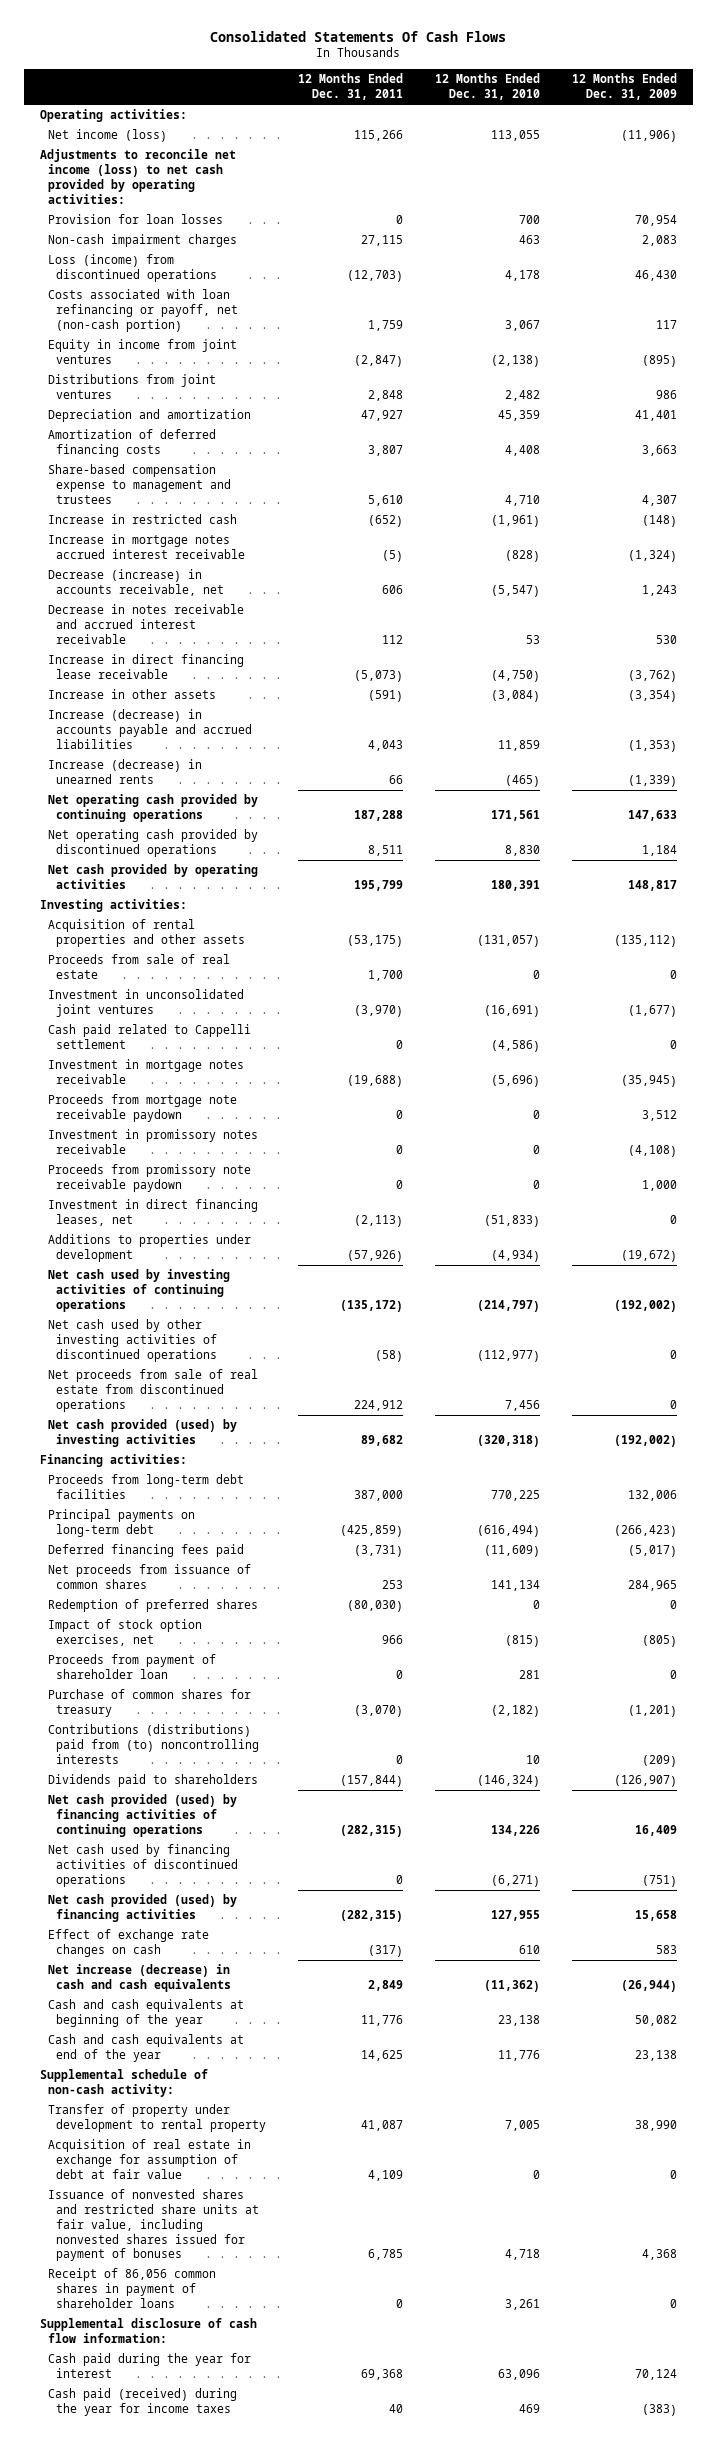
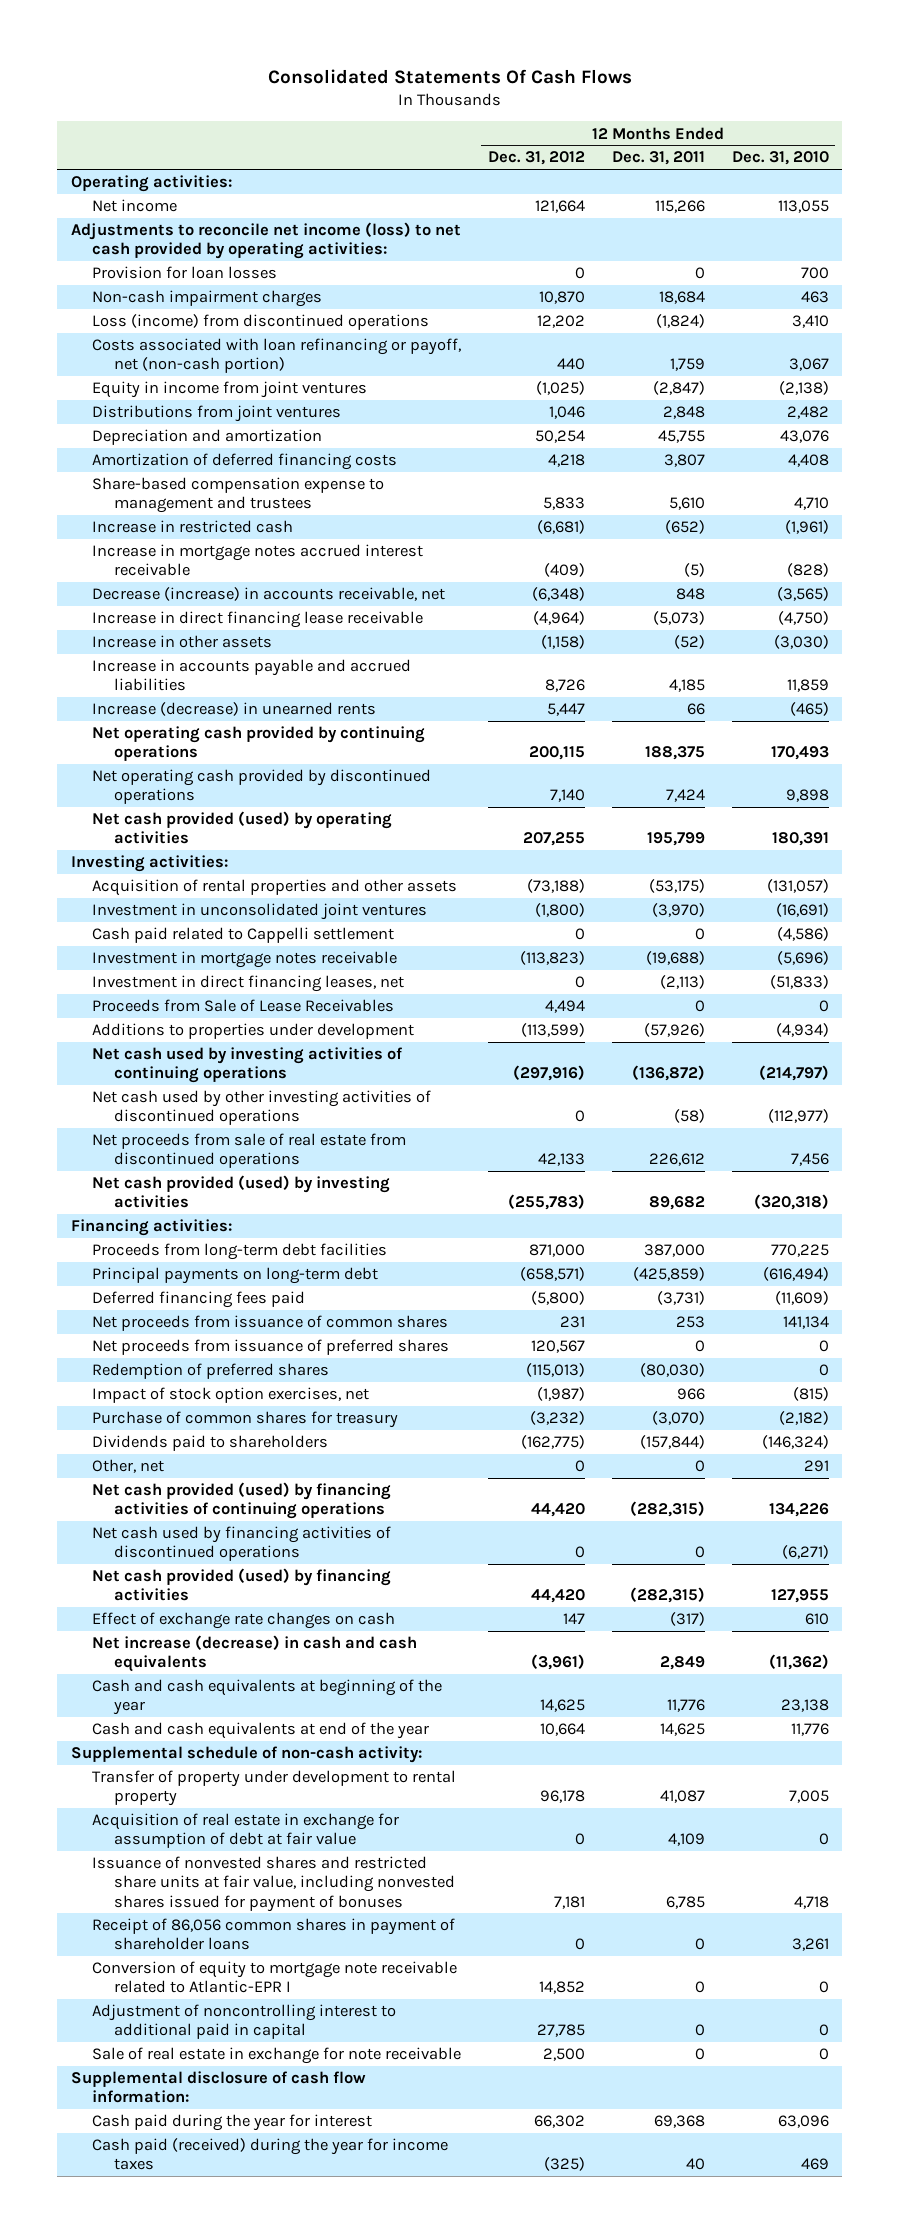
[571,73,677,101] 12 Months Ended Dec. 31, 2009 -> none
none -> [488,151,586,166] Dec. 31, 2012
[47,129,167,143] Net income (loss) -> [92,199,178,213] Net income
[361,235,404,247] 27,115 -> [658,291,705,305] 18,684
[347,270,404,283] (12,703) -> [655,314,705,329] (1,824)
[504,270,540,282] 4,178 -> [791,315,829,329] 3,410
[361,410,404,422] 47,927 -> [657,430,705,444] 45,755
[497,410,540,422] 45,359 -> [779,430,829,444] 43,076
[47,604,244,644] Decrease in notes receivable and accrued interest receivable -> none
[382,585,404,595] 606 -> [675,588,705,601] 848
[490,585,540,598] (5,547) -> [776,587,829,602] (3,565)
[368,690,404,703] (591) -> [673,635,705,650] (52)
[490,690,540,703] (3,084) -> [773,635,829,650] (3,030)
[47,709,253,749] Increase (decrease) in accounts payable and accrued liabilities -> [92,659,412,692] Increase in accounts payable and accrued liabilities
[368,739,404,751] 4,043 -> [668,679,705,693] 4,185
[354,810,404,822] 187,288 -> [644,746,705,761] 188,375
[490,810,540,822] 171,561 -> [770,746,829,761] 170,493
[368,845,404,857] 8,511 -> [665,789,705,803] 7,424
[504,845,540,857] 8,830 -> [785,789,829,803] 9,898
[47,864,258,890] Net cash provided by operating activities -> [92,811,393,845] Net cash provided (used) by operating activities
[47,954,230,980] Proceeds from sale of real estate -> none
[47,1094,237,1123] Proceeds from mortgage note receivable paydown -> none
[47,1129,258,1155] Investment in promissory notes receivable -> none
[47,1164,251,1193] Proceeds from promissory note receivable paydown -> none
none -> [92,999,395,1013] Proceeds from Sale of Lease Receivables
[340,1299,404,1312] (135,172) -> [631,1065,705,1082] (136,872)
[354,1399,404,1411] 224,912 -> [648,1153,705,1167] 226,612
none -> [92,1339,450,1356] Net proceeds from issuance of preferred shares
[47,1654,216,1680] Proceeds from payment of shareholder loan -> none
[47,1724,260,1764] Contributions (distributions) paid from (to) noncontrolling interests -> none
none -> [92,1459,165,1474] Other, net
none -> [92,1961,458,1994] Conversion of equity to mortgage note receivable related to Atlantic-EPR I
none -> [92,2004,397,2040] Adjustment of noncontrolling interest to additional paid in capital
none -> [92,2047,462,2065] Sale of real estate in exchange for note receivable

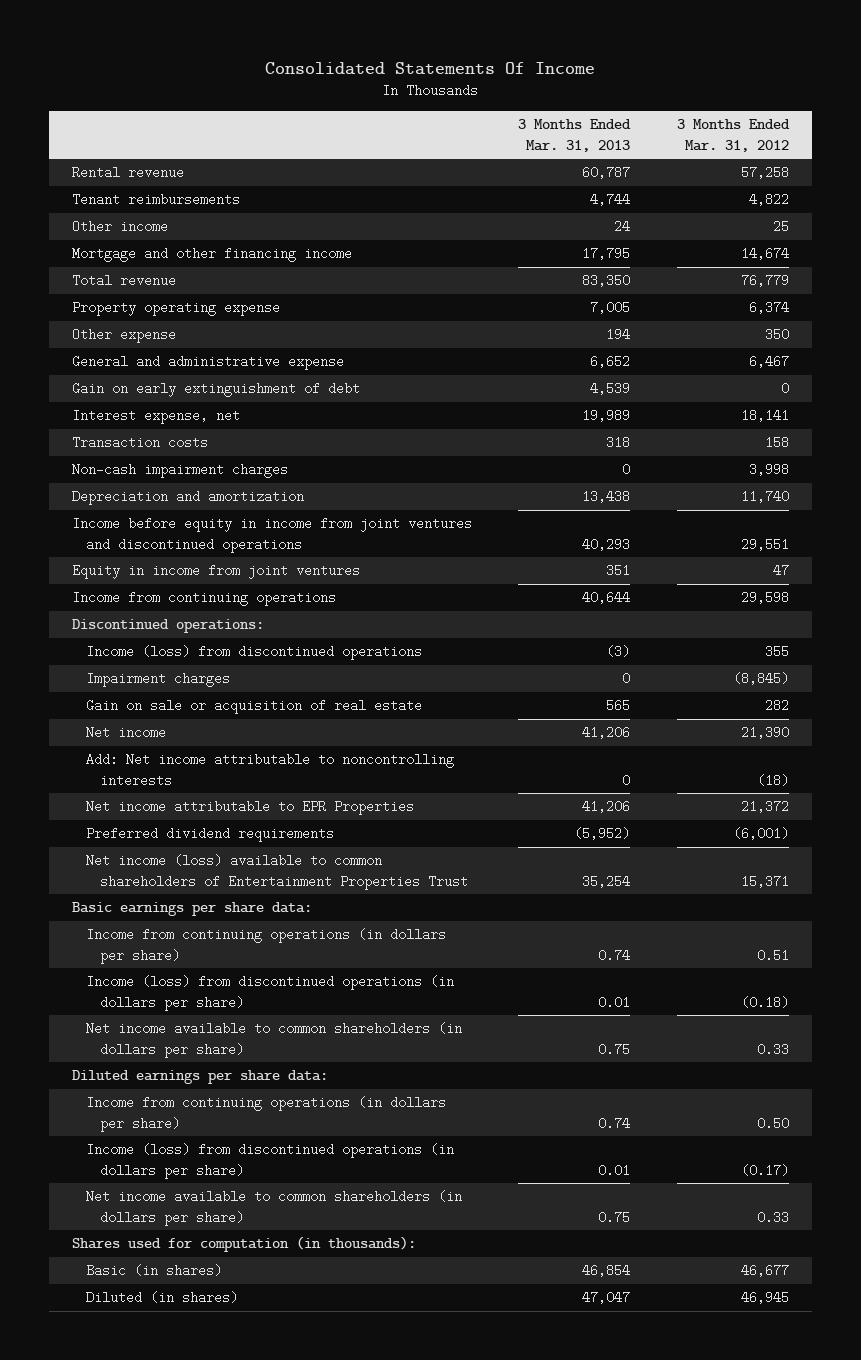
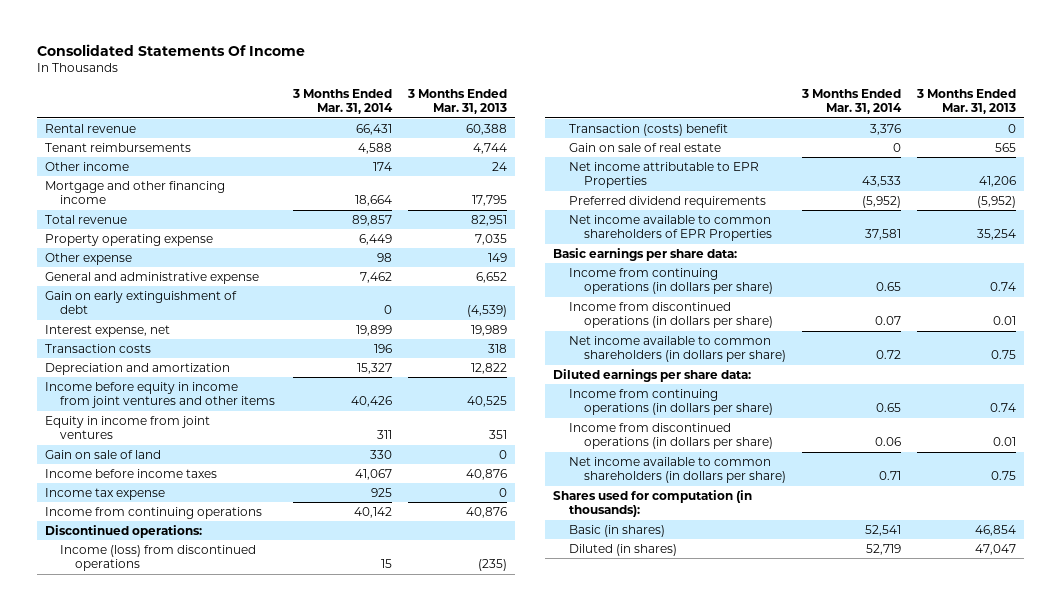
[676,119,790,152] 3 Months Ended Mar. 31, 2012 -> none
none -> [292,88,394,115] 3 Months Ended Mar. 31, 2014
[582,166,631,180] 60,787 -> [466,123,508,135] 60,388
[582,274,631,288] 83,350 -> [471,214,508,226] 82,951
[590,301,631,315] 7,005 -> [475,233,508,245] 7,035
[606,328,631,342] 194 -> [488,252,508,262] 149
[590,382,631,396] 4,539 -> [467,305,508,318] (4,539)
[72,463,289,479] Non-cash impairment charges -> none
[582,490,631,504] 13,438 -> [471,362,508,374] 12,822
[72,517,473,553] Income before equity in income from joint ventures and discontinued operations -> [44,381,276,409] Income before equity in income from joint ventures and other items
[582,537,631,551] 40,293 -> [467,396,508,408] 40,525
none -> [44,449,161,459] Gain on sale of land
none -> [44,468,217,478] Income before income taxes
none -> [44,487,165,500] Income tax expense
[582,591,631,605] 40,644 -> [466,506,508,518] 40,876
[86,672,231,688] Impairment charges -> none
[86,726,167,740] Net income -> none
[86,753,455,787] Add: Net income attributable to noncontrolling interests -> none
[606,645,631,659] (3) -> [478,559,508,572] (235)
none -> [568,123,728,136] Transaction (costs) benefit
[86,699,423,715] Gain on sale or acquisition of real estate -> [568,142,721,152] Gain on sale of real estate
[86,854,469,890] Net income (loss) available to common shareholders of Entertainment Properties Trust -> [568,214,772,242] Net income available to common shareholders of EPR Properties
[86,975,455,1011] Income (loss) from discontinued operations (in dollars per share) -> [568,301,773,329] Income from discontinued operations (in dollars per share)
[86,1143,455,1179] Income (loss) from discontinued operations (in dollars per share) -> [568,422,773,450] Income from discontinued operations (in dollars per share)

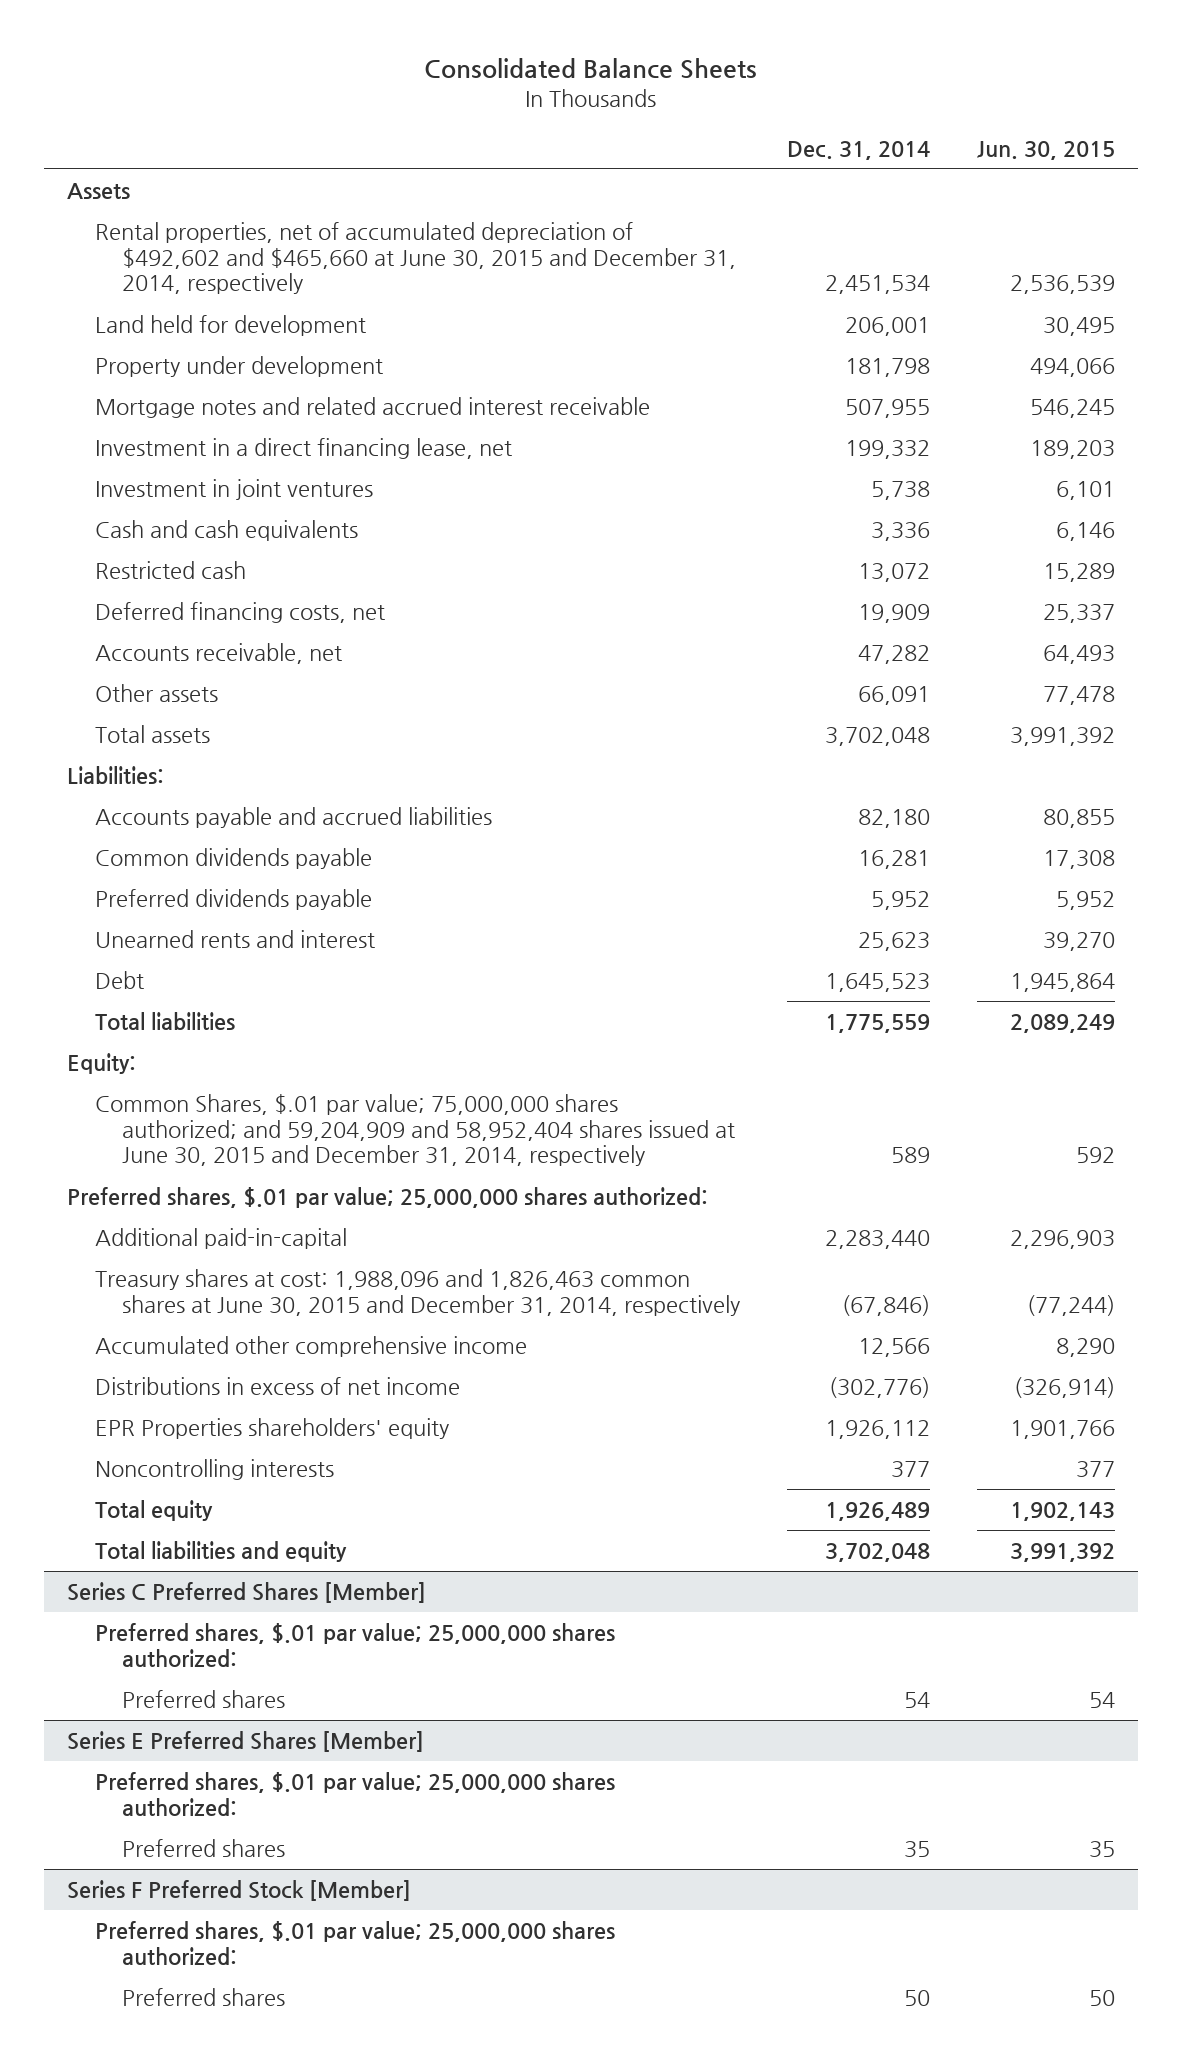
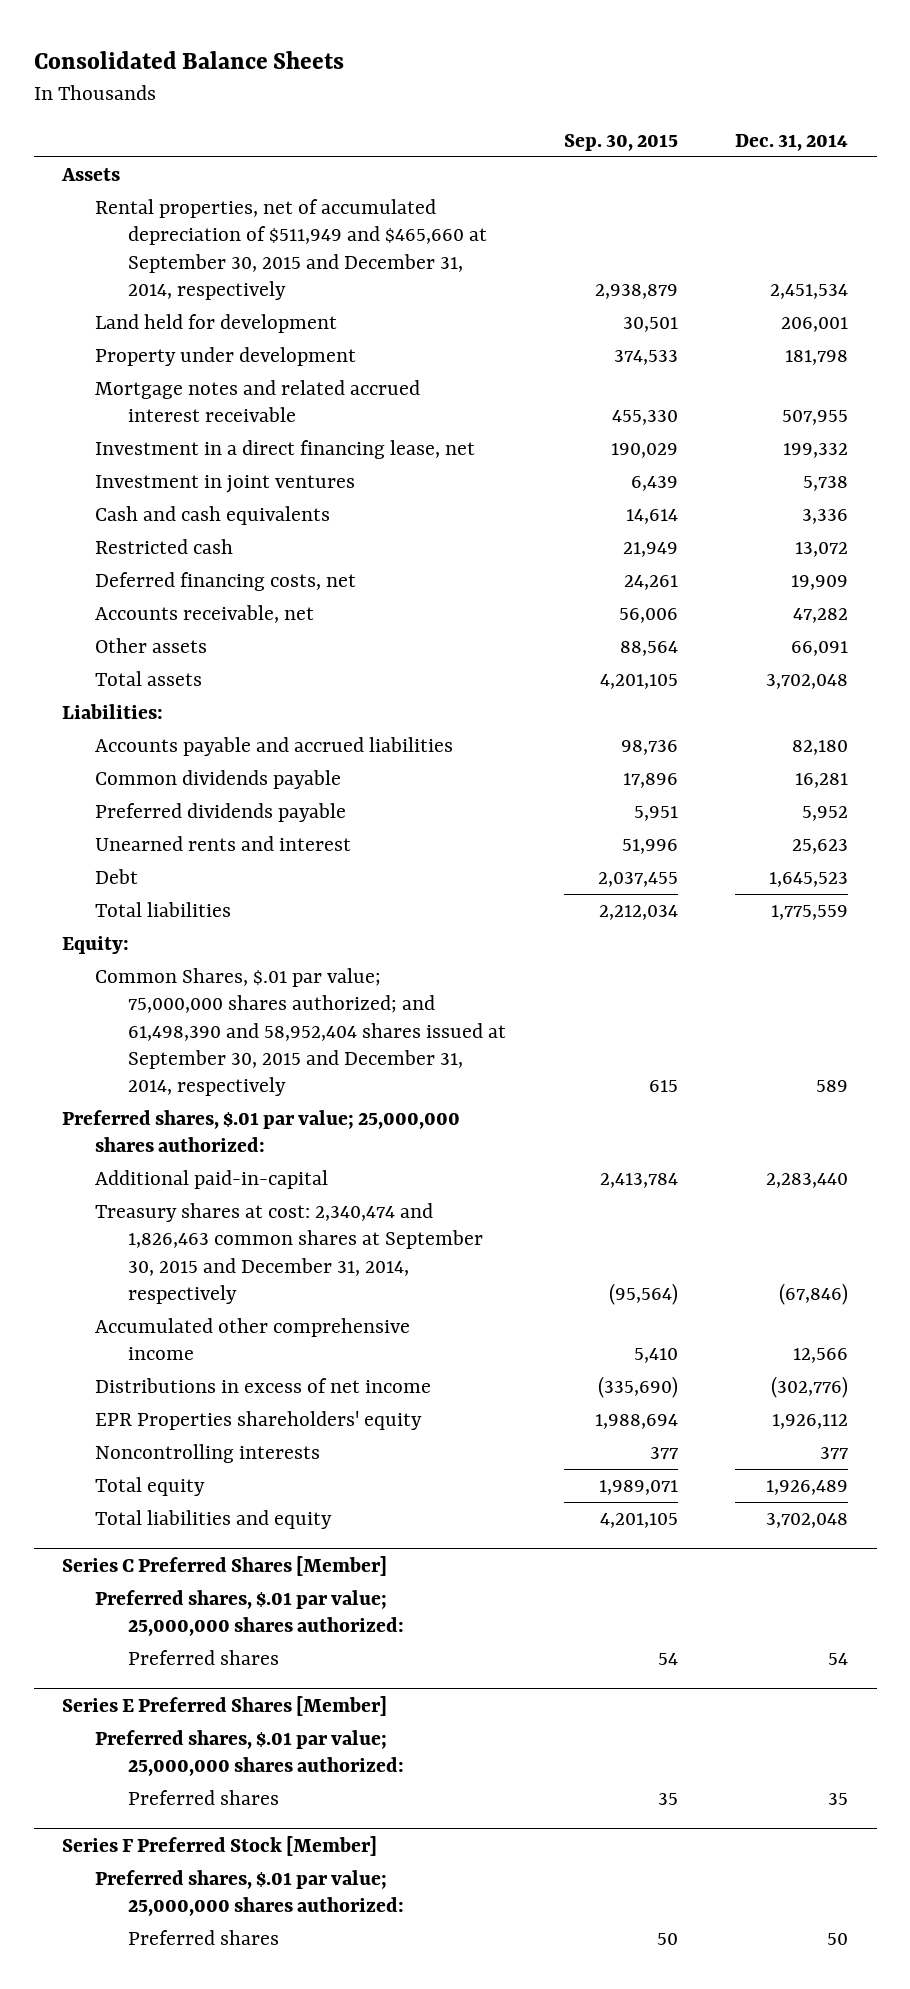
[976,140,1115,160] Jun. 30, 2015 -> none
none -> [563,133,678,151] Sep. 30, 2015
[94,222,737,295] Rental properties, net of accumulated depreciation of $492,602 and $465,660 at June 30, 2015 and December 31, 2014, respectively -> [95,199,488,301] Rental properties, net of accumulated depreciation of $511,949 and $465,660 at September 30, 2015 and December 31, 2014, respectively
[94,1094,736,1167] Common Shares, $.01 par value; 75,000,000 shares authorized; and 59,204,909 and 58,952,404 shares issued at June 30, 2015 and December 31, 2014, respectively -> [95,968,507,1097] Common Shares, $.01 par value; 75,000,000 shares authorized; and 61,498,390 and 58,952,404 shares issued at September 30, 2015 and December 31, 2014, respectively
[94,1269,741,1316] Treasury shares at cost: 1,988,096 and 1,826,463 common shares at June 30, 2015 and December 31, 2014, respectively -> [95,1203,484,1305] Treasury shares at cost: 2,340,474 and 1,826,463 common shares at September 30, 2015 and December 31, 2014, respectively

